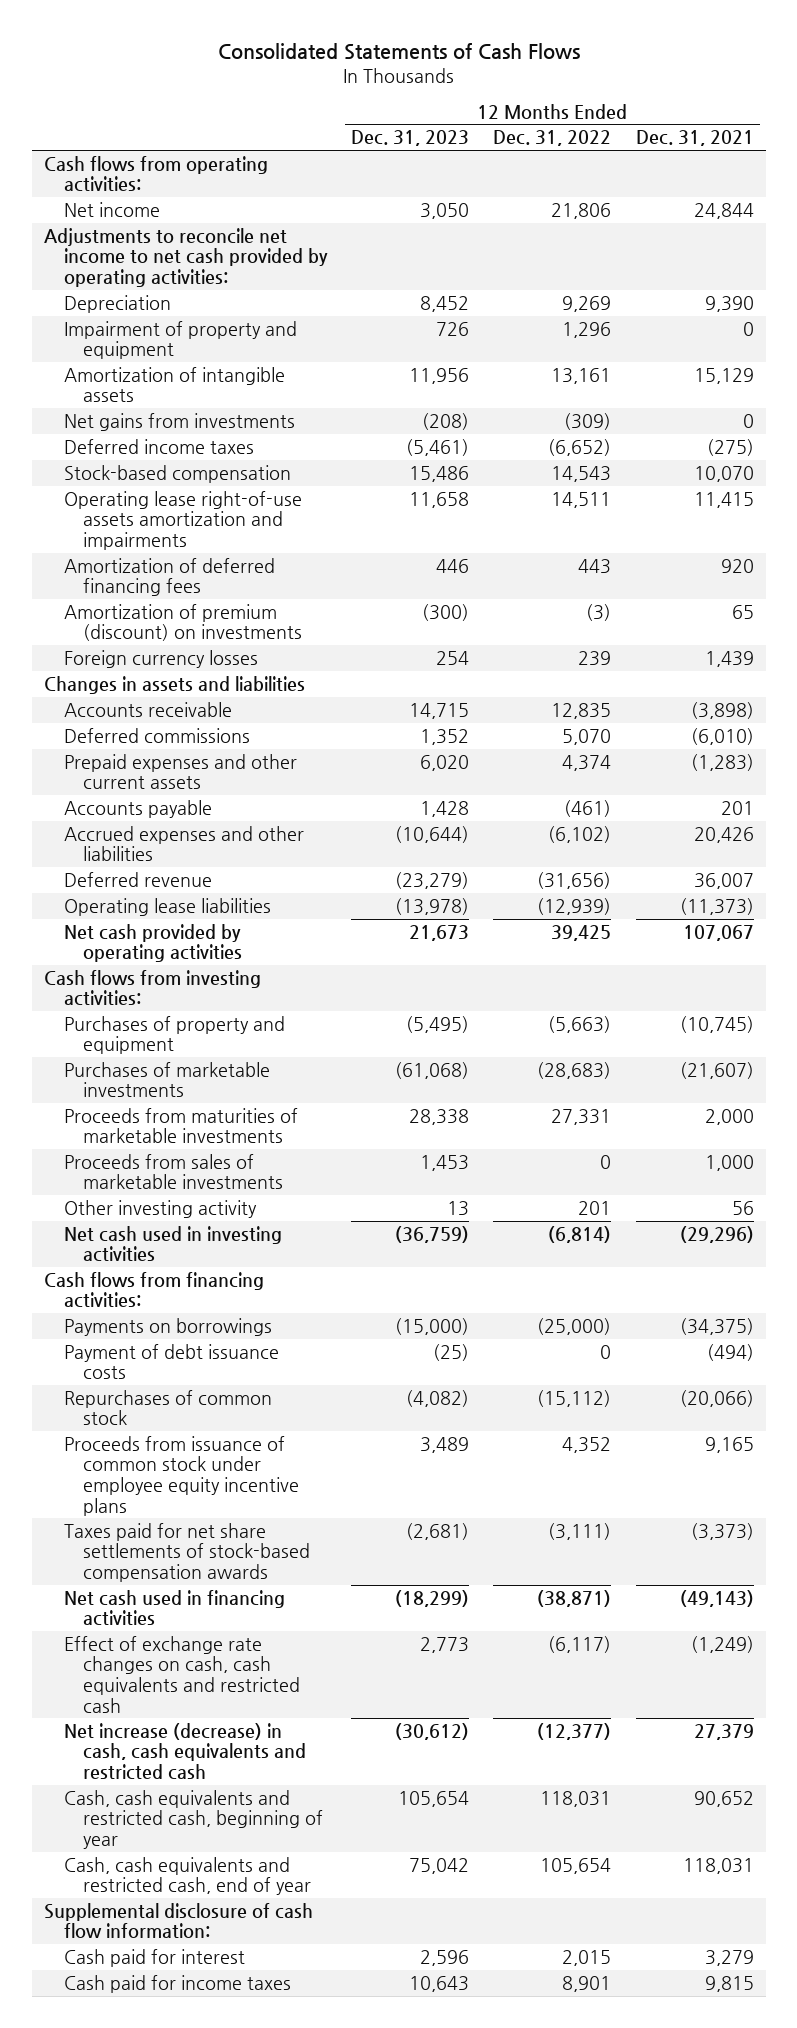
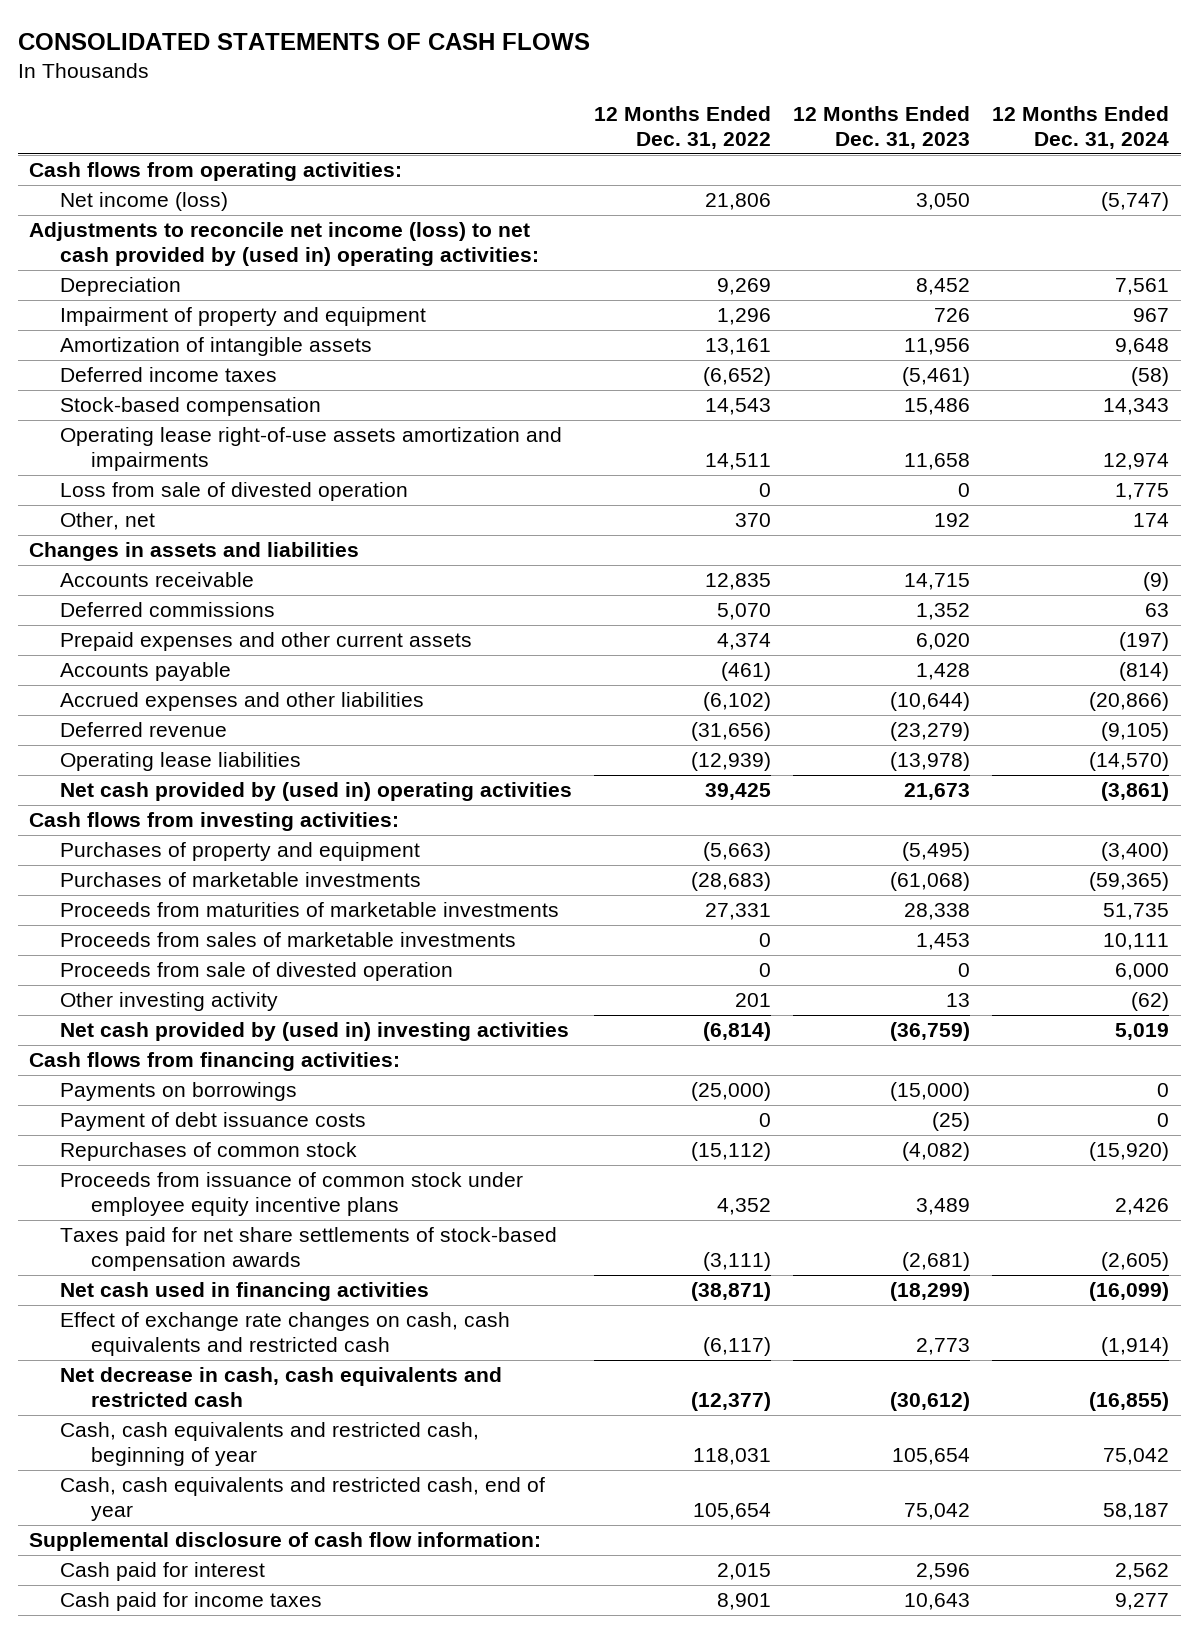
[217,43,580,61] Consolidated Statements of Cash Flows -> [17,33,590,51] CONSOLIDATED STATEMENTS OF CASH FLOWS
[635,130,754,147] Dec. 31, 2021 -> none
none -> [992,106,1170,149] 12 Months Ended Dec. 31, 2024
[63,201,160,217] Net income -> [59,192,228,212] Net income (loss)
[43,227,328,287] Adjustments to reconcile net income to net cash provided by operating activities: -> [29,222,539,266] Adjustments to reconcile net income (loss) to net cash provided by (used in) operating activities:
[63,412,295,431] Net gains from investments -> none
[63,557,275,597] Amortization of deferred financing fees -> none
[63,603,303,642] Amortization of premium (discount) on investments -> none
[63,649,258,668] Foreign currency losses -> none
none -> [59,482,408,502] Loss from sale of divested operation
none -> [59,512,155,531] Other, net
[63,923,243,963] Net cash provided by operating activities -> [59,782,572,802] Net cash provided by (used in) operating activities
none -> [59,962,453,982] Proceeds from sale of divested operation
[63,1225,282,1263] Net cash used in investing activities -> [59,1022,569,1042] Net cash provided by (used in) investing activities
[63,1722,307,1780] Net increase (decrease) in cash, cash equivalents and restricted cash -> [59,1367,502,1407] Net decrease in cash, cash equivalents and restricted cash

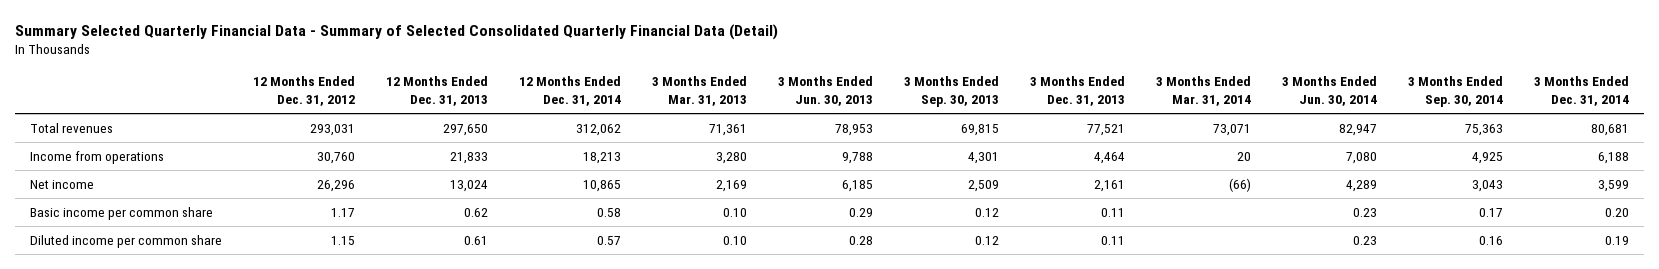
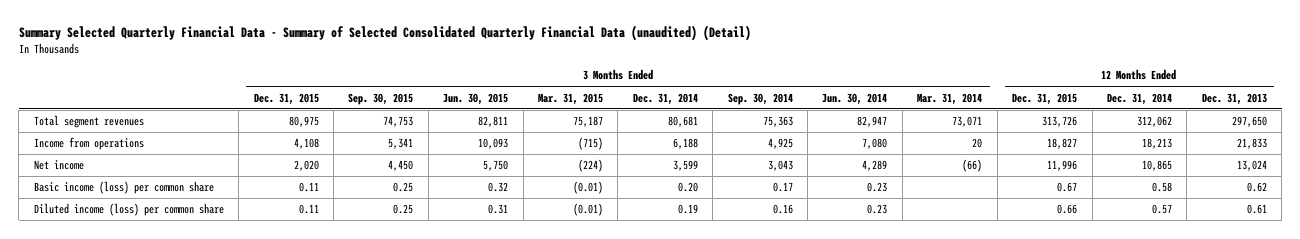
[15,23,779,40] Summary Selected Quarterly Financial Data - Summary of Selected Consolidated Quarterly Financial Data (Detail) -> [18,24,751,41] Summary Selected Quarterly Financial Data - Summary of Selected Consolidated Quarterly Financial Data (unaudited) (Detail)
[253,76,356,106] 12 Months Ended Dec. 31, 2012 -> none
[652,76,748,106] 3 Months Ended Mar. 31, 2013 -> none
[778,76,874,106] 3 Months Ended Jun. 30, 2013 -> none
[904,76,1000,107] 3 Months Ended Sep. 30, 2013 -> none
[1029,76,1125,106] 3 Months Ended Dec. 31, 2013 -> none
none -> [253,92,319,105] Dec. 31, 2015
none -> [348,92,414,105] Sep. 30, 2015
none -> [443,92,509,105] Jun. 30, 2015
none -> [538,92,604,105] Mar. 31, 2015
none -> [1012,92,1078,105] Dec. 31, 2015
[30,122,114,133] Total revenues -> [33,115,144,129] Total segment revenues
[30,206,214,220] Basic income per common share -> [33,181,214,195] Basic income (loss) per common share
[30,234,223,248] Diluted income per common share -> [33,203,224,217] Diluted income (loss) per common share

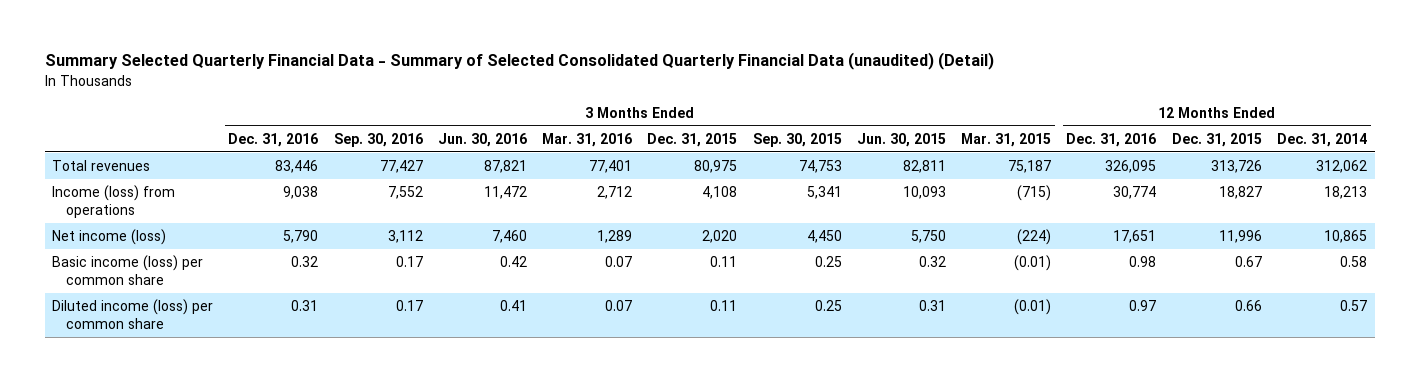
[632,92,698,105] Dec. 31, 2014 -> none
[727,92,793,105] Sep. 30, 2014 -> none
[822,92,888,105] Jun. 30, 2014 -> none
[917,92,983,105] Mar. 31, 2014 -> none
[1201,92,1267,105] Dec. 31, 2013 -> none
none -> [228,132,319,147] Dec. 31, 2016
none -> [333,132,423,147] Sep. 30, 2016
none -> [437,132,527,147] Jun. 30, 2016
none -> [542,132,633,147] Mar. 31, 2016
none -> [1066,132,1157,147] Dec. 31, 2016
[33,115,144,129] Total segment revenues -> [52,160,151,172] Total revenues
[33,137,144,151] Income from operations -> [52,185,176,218] Income (loss) from operations
[33,160,84,171] Net income -> [52,229,167,246] Net income (loss)

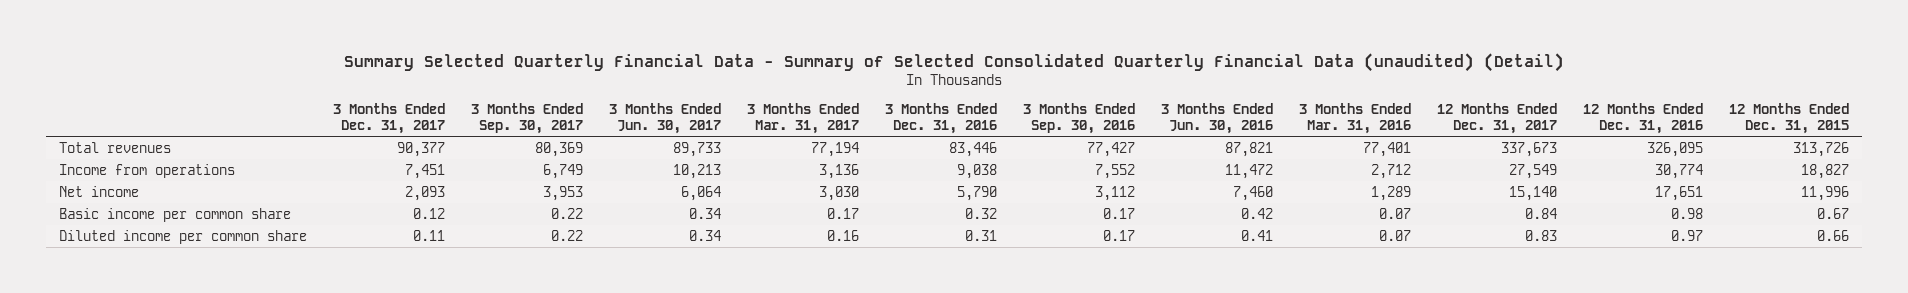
[647,132,738,147] Dec. 31, 2015 -> none
[752,132,842,147] Sep. 30, 2015 -> none
[856,132,946,147] Jun. 30, 2015 -> none
[961,132,1052,147] Mar. 31, 2015 -> none
[1276,132,1367,147] Dec. 31, 2014 -> none
none -> [332,102,445,135] 3 Months Ended Dec. 31, 2017
none -> [470,102,583,135] 3 Months Ended Sep. 30, 2017
none -> [608,102,721,135] 3 Months Ended Jun. 30, 2017
none -> [746,102,859,135] 3 Months Ended Mar. 31, 2017
none -> [1437,102,1558,135] 12 Months Ended Dec. 31, 2017
[52,185,176,218] Income (loss) from operations -> [58,163,235,178] Income from operations
[52,229,167,246] Net income (loss) -> [58,185,139,197] Net income
[52,255,204,285] Basic income (loss) per common share -> [58,207,291,222] Basic income per common share
[52,299,214,329] Diluted income (loss) per common share -> [58,229,307,244] Diluted income per common share

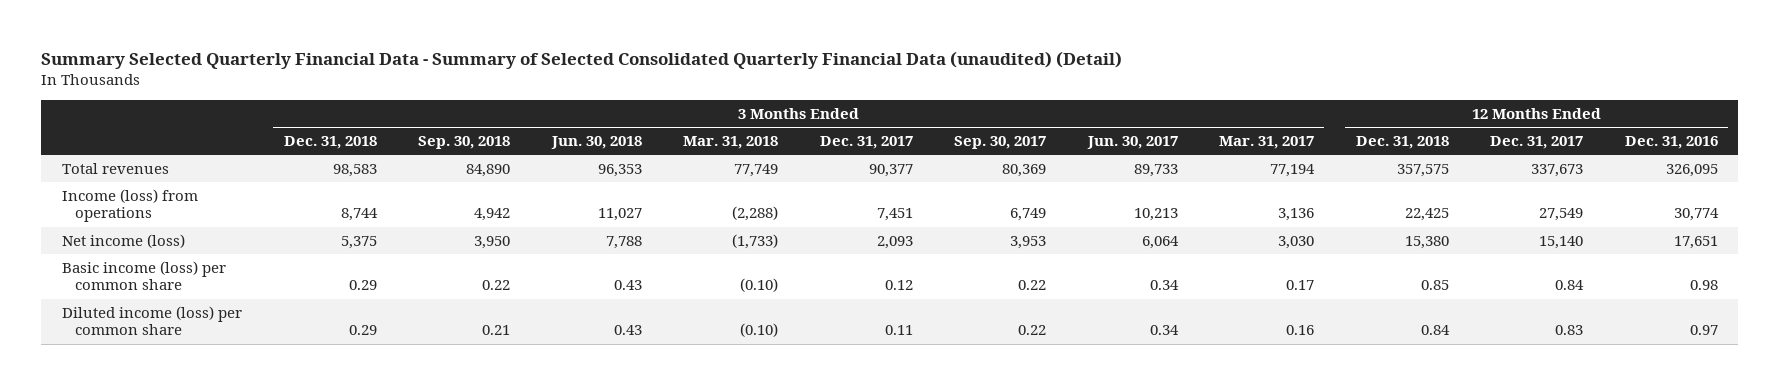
[885,102,998,135] 3 Months Ended Dec. 31, 2016 -> none
[1023,102,1136,135] 3 Months Ended Sep. 30, 2016 -> none
[1161,102,1274,135] 3 Months Ended Jun. 30, 2016 -> none
[1299,102,1412,135] 3 Months Ended Mar. 31, 2016 -> none
[1729,102,1850,135] 12 Months Ended Dec. 31, 2015 -> none
none -> [283,136,377,150] Dec. 31, 2018
none -> [418,136,511,150] Sep. 30, 2018
none -> [550,136,642,150] Jun. 30, 2018
none -> [683,136,779,150] Mar. 31, 2018
none -> [1355,136,1449,150] Dec. 31, 2018
[58,163,235,178] Income from operations -> [62,189,199,223] Income (loss) from operations
[58,185,139,197] Net income -> [62,234,186,249] Net income (loss)
[58,207,291,222] Basic income per common share -> [62,261,227,291] Basic income (loss) per common share
[58,229,307,244] Diluted income per common share -> [62,306,243,336] Diluted income (loss) per common share

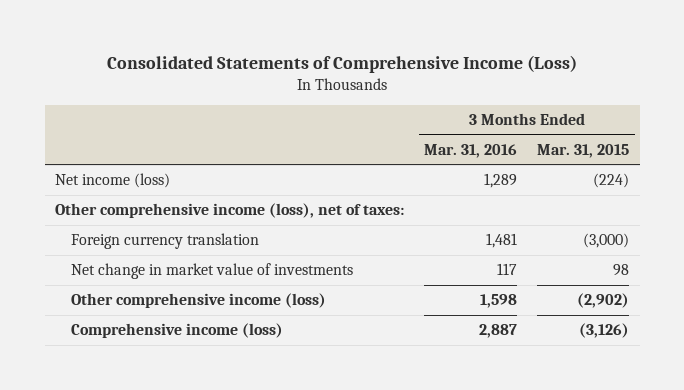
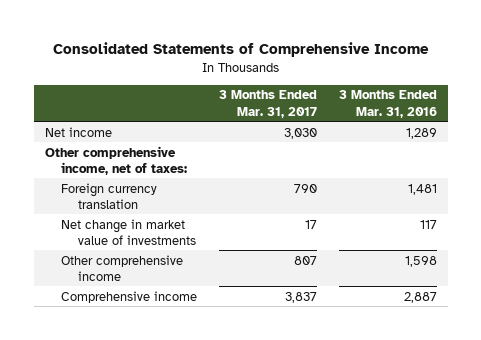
[107,54,578,73] Consolidated Statements of Comprehensive Income (Loss) -> [52,41,429,57] Consolidated Statements of Comprehensive Income
[537,143,630,158] Mar. 31, 2015 -> none
none -> [218,90,317,118] 3 Months Ended Mar. 31, 2017
[54,173,170,189] Net income (loss) -> [44,126,112,137] Net income
[54,203,404,219] Other comprehensive income (loss), net of taxes: -> [44,145,188,175] Other comprehensive income, net of taxes:
[70,293,326,309] Other comprehensive income (loss) -> [61,254,184,281] Other comprehensive income
[70,323,283,339] Comprehensive income (loss) -> [61,290,198,303] Comprehensive income

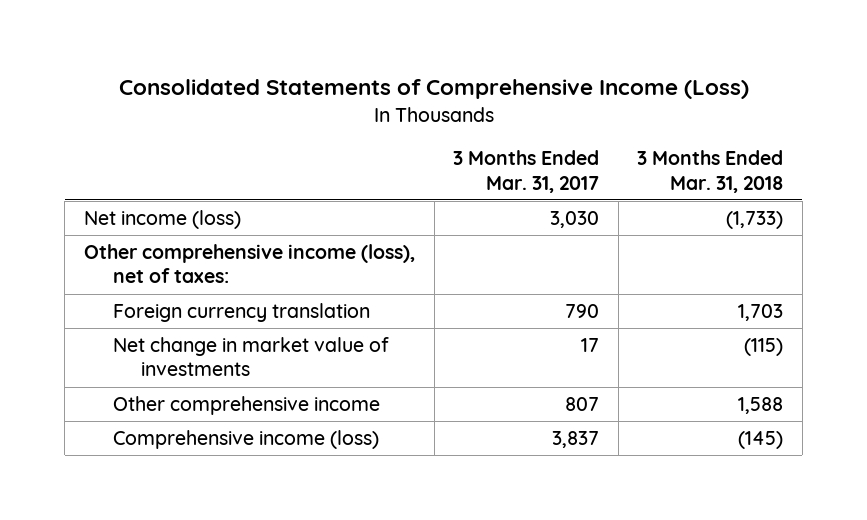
[52,41,429,57] Consolidated Statements of Comprehensive Income -> [118,79,749,100] Consolidated Statements of Comprehensive Income (Loss)
[338,90,437,118] 3 Months Ended Mar. 31, 2016 -> none
none -> [637,150,784,193] 3 Months Ended Mar. 31, 2018
[44,126,112,137] Net income -> [83,210,241,230] Net income (loss)
[44,145,188,175] Other comprehensive income, net of taxes: -> [83,244,415,284] Other comprehensive income (loss), net of taxes:
[61,290,198,303] Comprehensive income -> [112,430,379,450] Comprehensive income (loss)

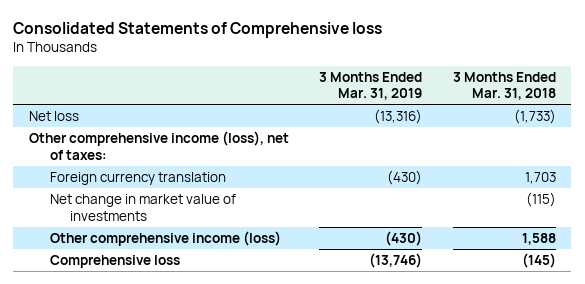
[118,79,749,100] Consolidated Statements of Comprehensive Income (Loss) -> [13,22,383,39] Consolidated Statements of Comprehensive loss
[453,150,600,193] 3 Months Ended Mar. 31, 2017 -> none
none -> [319,71,423,101] 3 Months Ended Mar. 31, 2019
[83,210,241,230] Net income (loss) -> [28,110,79,121] Net loss
[112,396,380,416] Other comprehensive income -> [49,230,281,246] Other comprehensive income (loss)
[112,430,379,450] Comprehensive income (loss) -> [49,254,180,268] Comprehensive loss

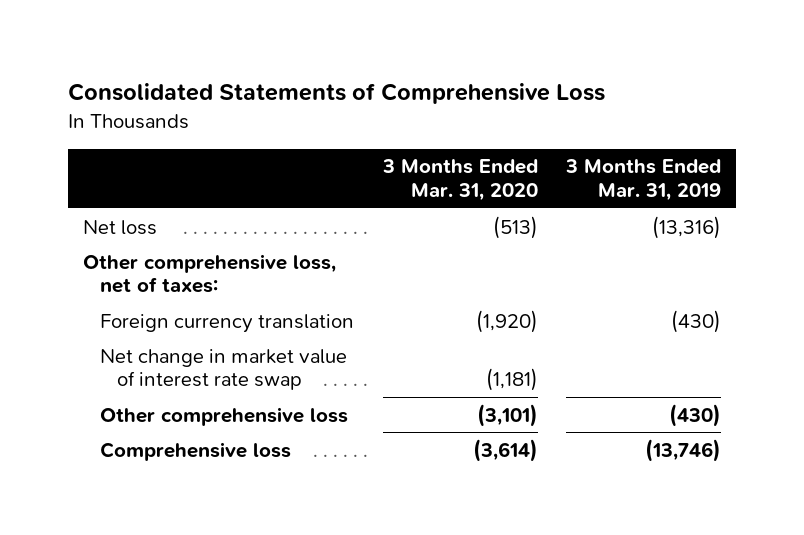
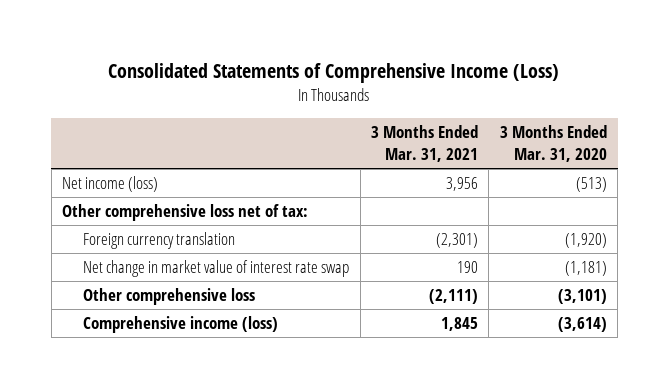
[68,83,606,105] Consolidated Statements of Comprehensive Loss -> [108,62,560,83] Consolidated Statements of Comprehensive Income (Loss)
[565,159,722,202] 3 Months Ended Mar. 31, 2019 -> none
none -> [370,125,478,163] 3 Months Ended Mar. 31, 2021
[82,219,157,235] Net loss -> [62,176,159,193] Net income (loss)
[82,253,336,294] Other comprehensive loss, net of taxes: -> [62,204,309,222] Other comprehensive loss net of tax:
[99,441,291,461] Comprehensive loss -> [83,316,279,334] Comprehensive income (loss)

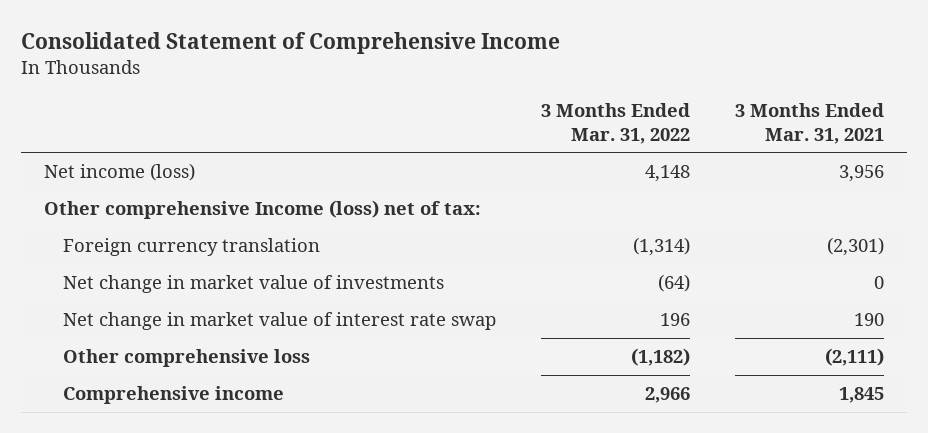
[108,62,560,83] Consolidated Statements of Comprehensive Income (Loss) -> [20,32,560,55] Consolidated Statement of Comprehensive Income
[499,125,607,163] 3 Months Ended Mar. 31, 2020 -> none
none -> [540,103,690,144] 3 Months Ended Mar. 31, 2022
[62,204,309,222] Other comprehensive loss net of tax: -> [43,200,481,220] Other comprehensive Income (loss) net of tax:
none -> [62,275,444,294] Net change in market value of investments
[83,316,279,334] Comprehensive income (loss) -> [62,386,284,405] Comprehensive income

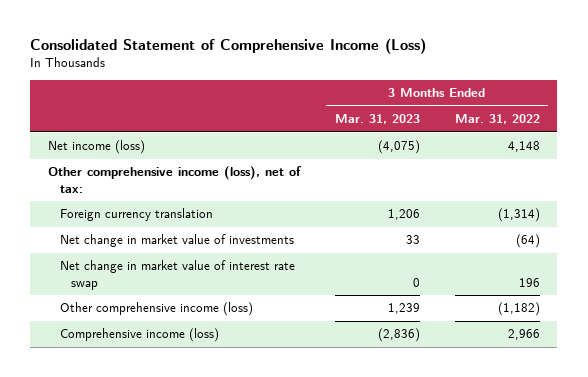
[20,32,560,55] Consolidated Statement of Comprehensive Income -> [30,37,427,54] Consolidated Statement of Comprehensive Income (Loss)
[735,103,885,144] 3 Months Ended Mar. 31, 2021 -> none
none -> [334,114,420,125] Mar. 31, 2023
[43,200,481,220] Other comprehensive Income (loss) net of tax: -> [47,166,301,193] Other comprehensive income (loss), net of tax:
[62,349,310,368] Other comprehensive loss -> [59,302,253,317] Other comprehensive income (loss)
[62,386,284,405] Comprehensive income -> [59,328,219,343] Comprehensive income (loss)

